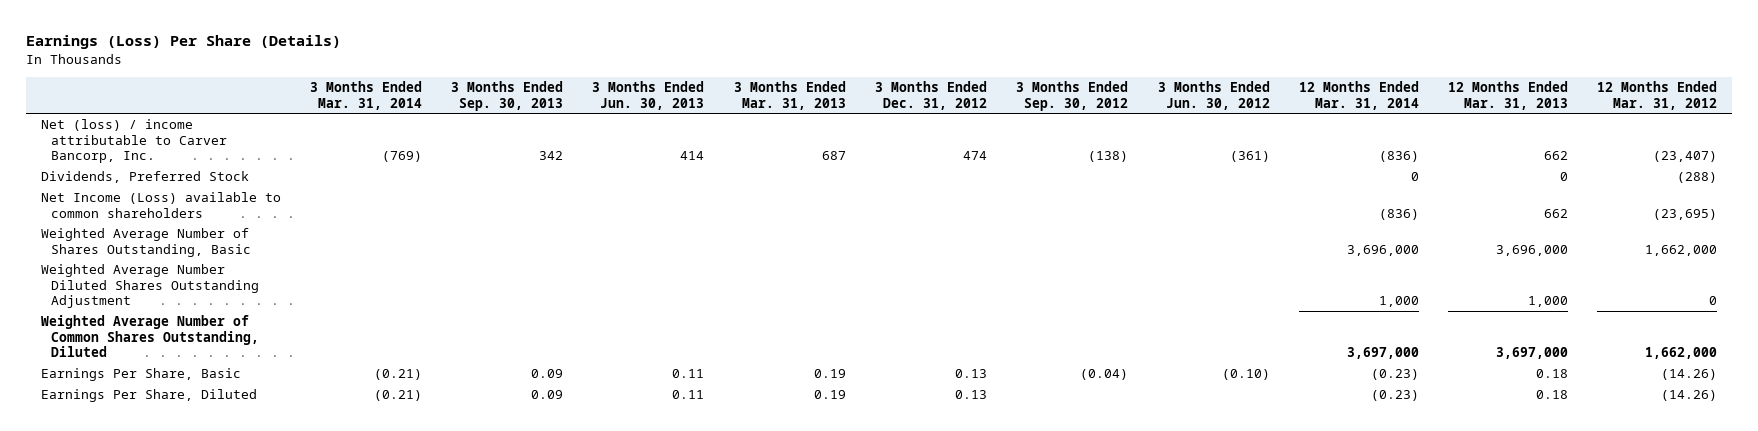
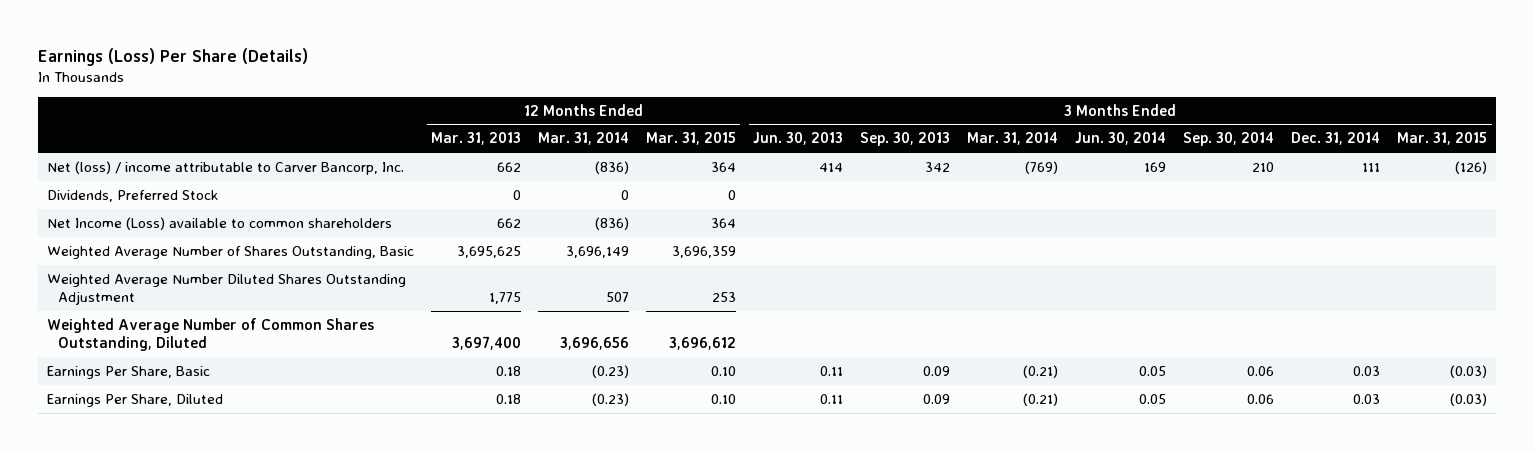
[733,81,846,110] 3 Months Ended Mar. 31, 2013 -> none
[874,81,987,110] 3 Months Ended Dec. 31, 2012 -> none
[1016,81,1129,111] 3 Months Ended Sep. 30, 2012 -> none
[1157,81,1270,110] 3 Months Ended Jun. 30, 2012 -> none
[1597,81,1718,110] 12 Months Ended Mar. 31, 2012 -> none
none -> [646,132,737,146] Mar. 31, 2015
none -> [1075,132,1167,146] Jun. 30, 2014
none -> [1183,132,1275,147] Sep. 30, 2014
none -> [1291,132,1381,146] Dec. 31, 2014
none -> [1397,132,1488,146] Mar. 31, 2015
[1346,244,1419,256] 3,696,000 -> [566,245,630,258] 3,696,149
[1496,244,1569,256] 3,696,000 -> [457,245,522,258] 3,695,625
[1378,296,1419,308] 1,000 -> [606,292,630,303] 507
[1528,296,1569,308] 1,000 -> [489,292,522,305] 1,775
[1346,347,1419,360] 3,697,000 -> [560,337,630,351] 3,696,656
[1496,347,1569,360] 3,697,000 -> [452,336,522,351] 3,697,400

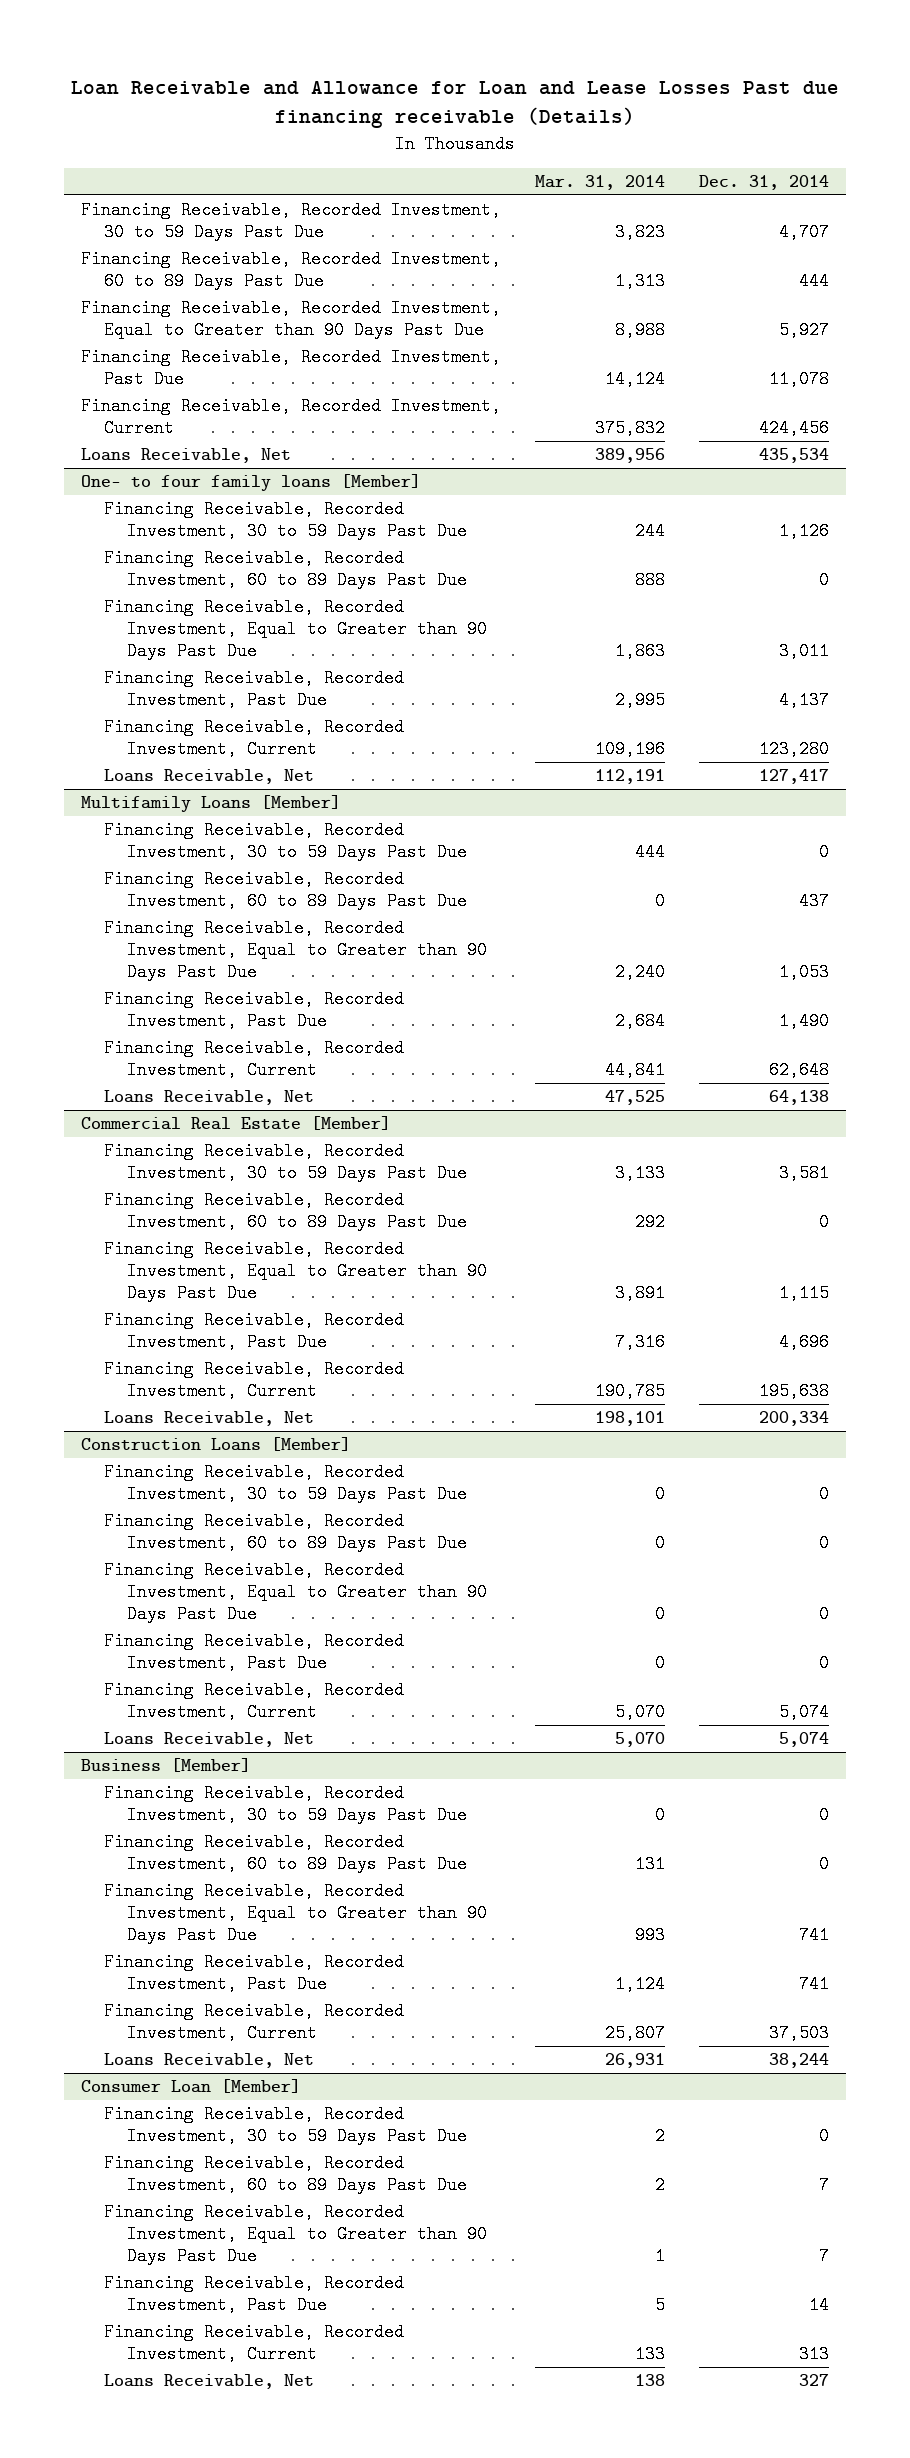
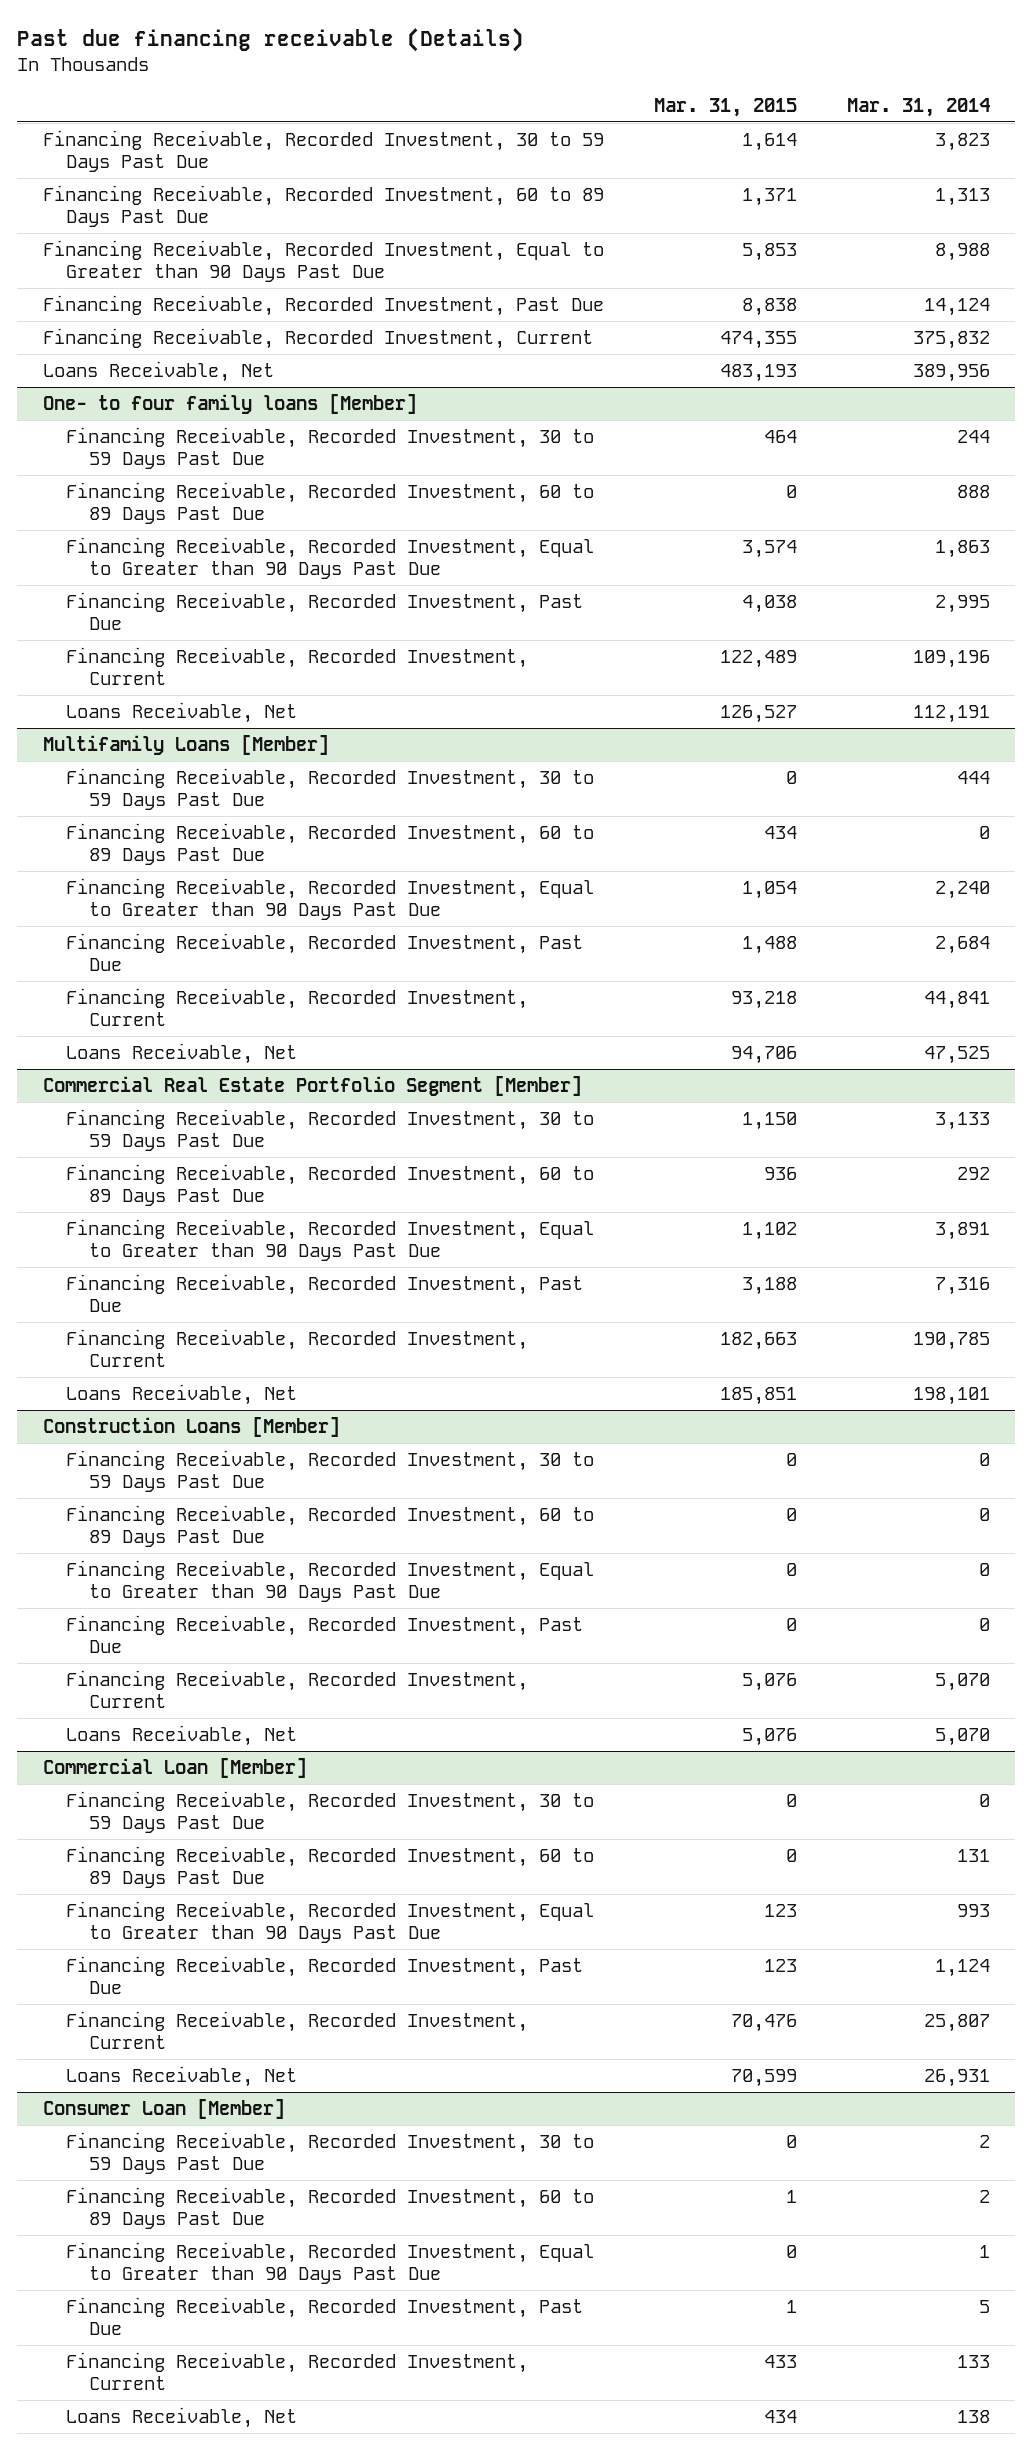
[71,80,840,129] Loan Receivable and Allowance for Loan and Lease Losses Past due financing receivable (Details) -> [17,27,525,52] Past due financing receivable (Details)
[698,175,829,191] Dec. 31, 2014 -> none
none -> [653,97,797,117] Mar. 31, 2015
[81,1116,392,1131] Commercial Real Estate [Member] -> [42,1075,582,1096] Commercial Real Estate Portfolio Segment [Member]
[81,1758,252,1773] Business [Member] -> [42,1757,307,1778] Commercial Loan [Member]

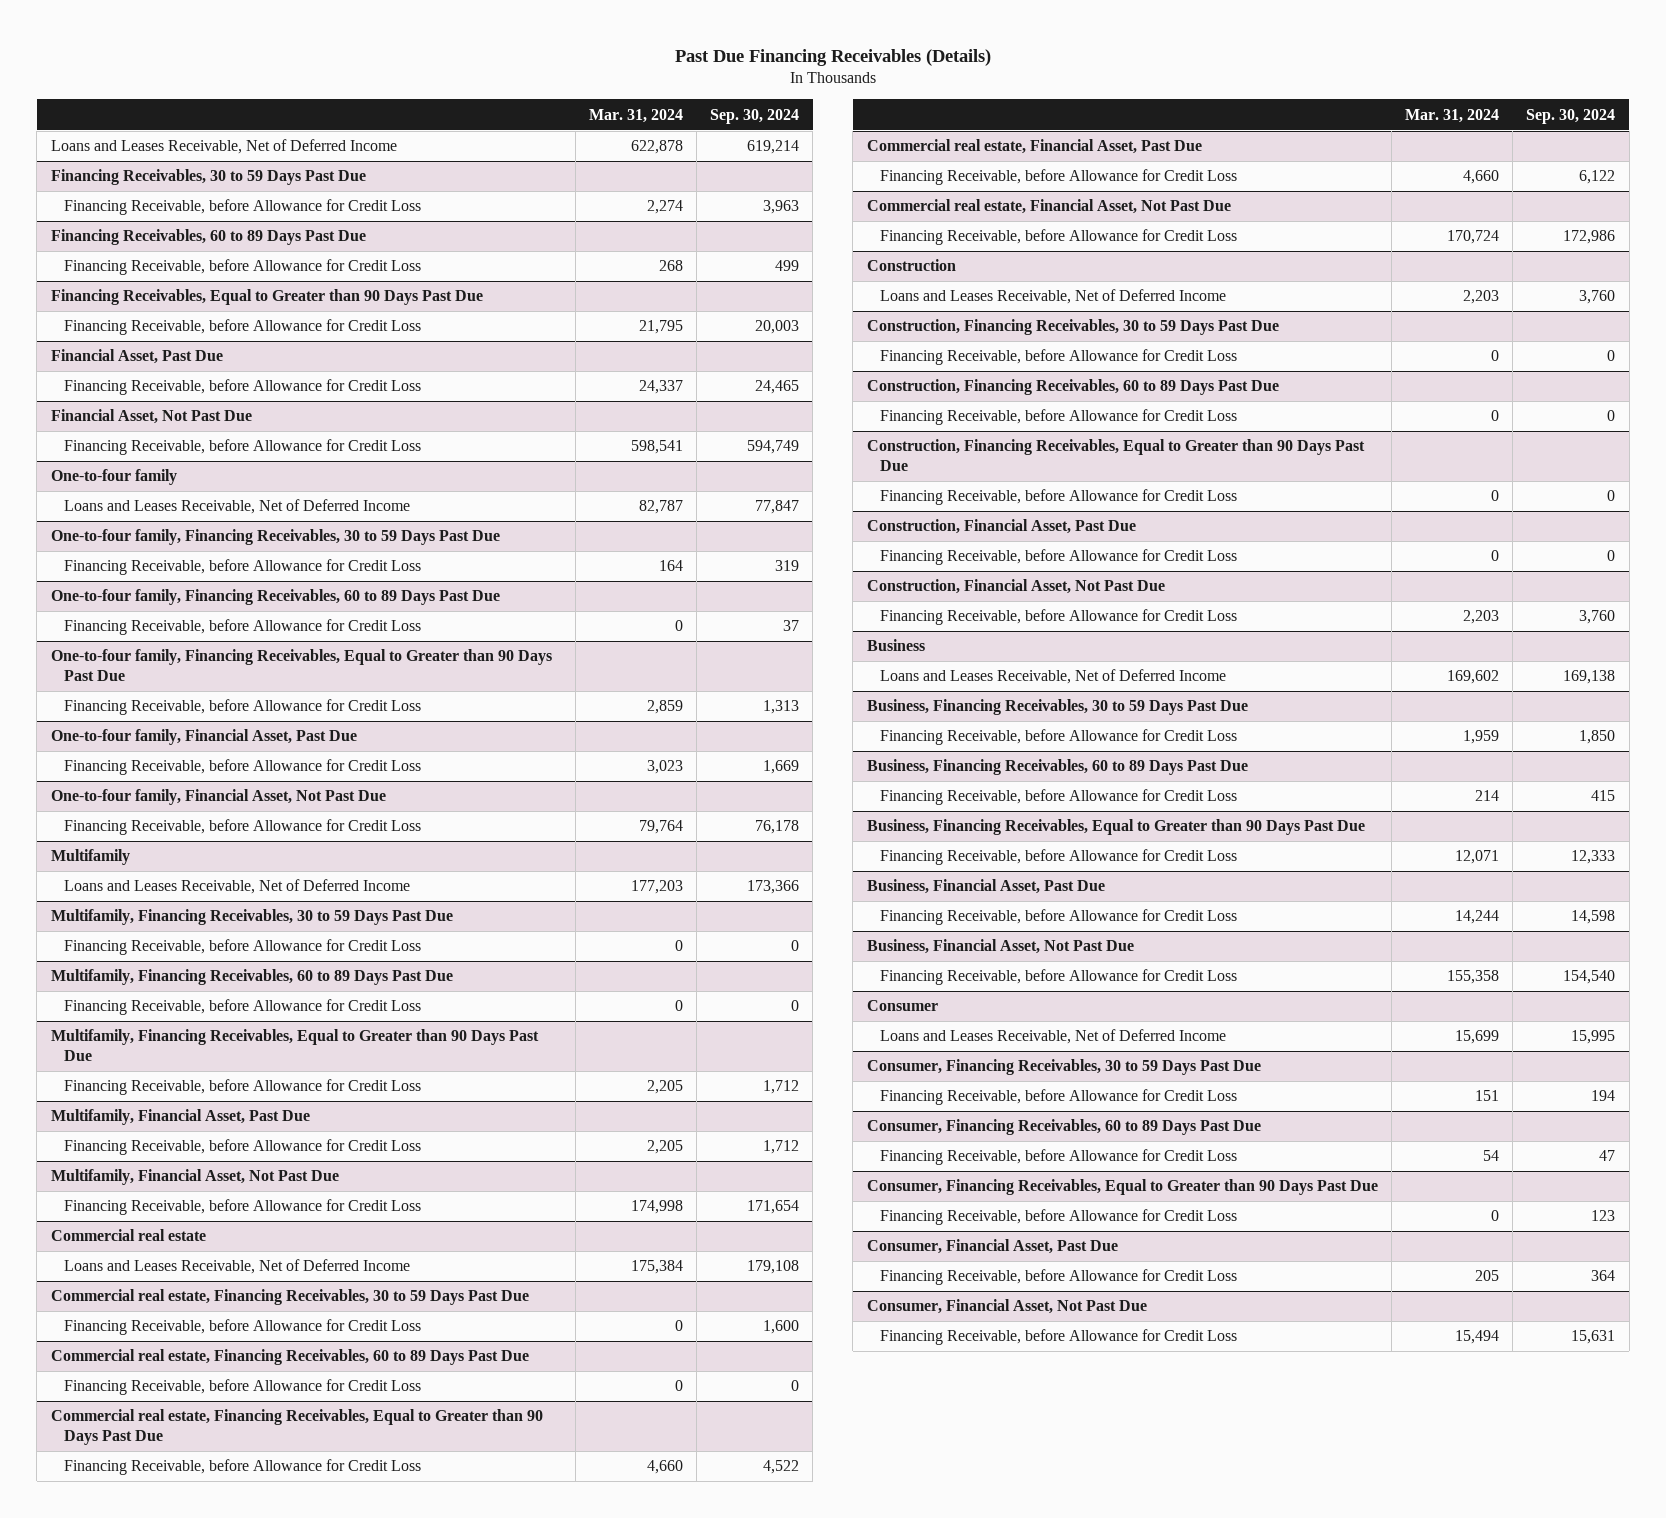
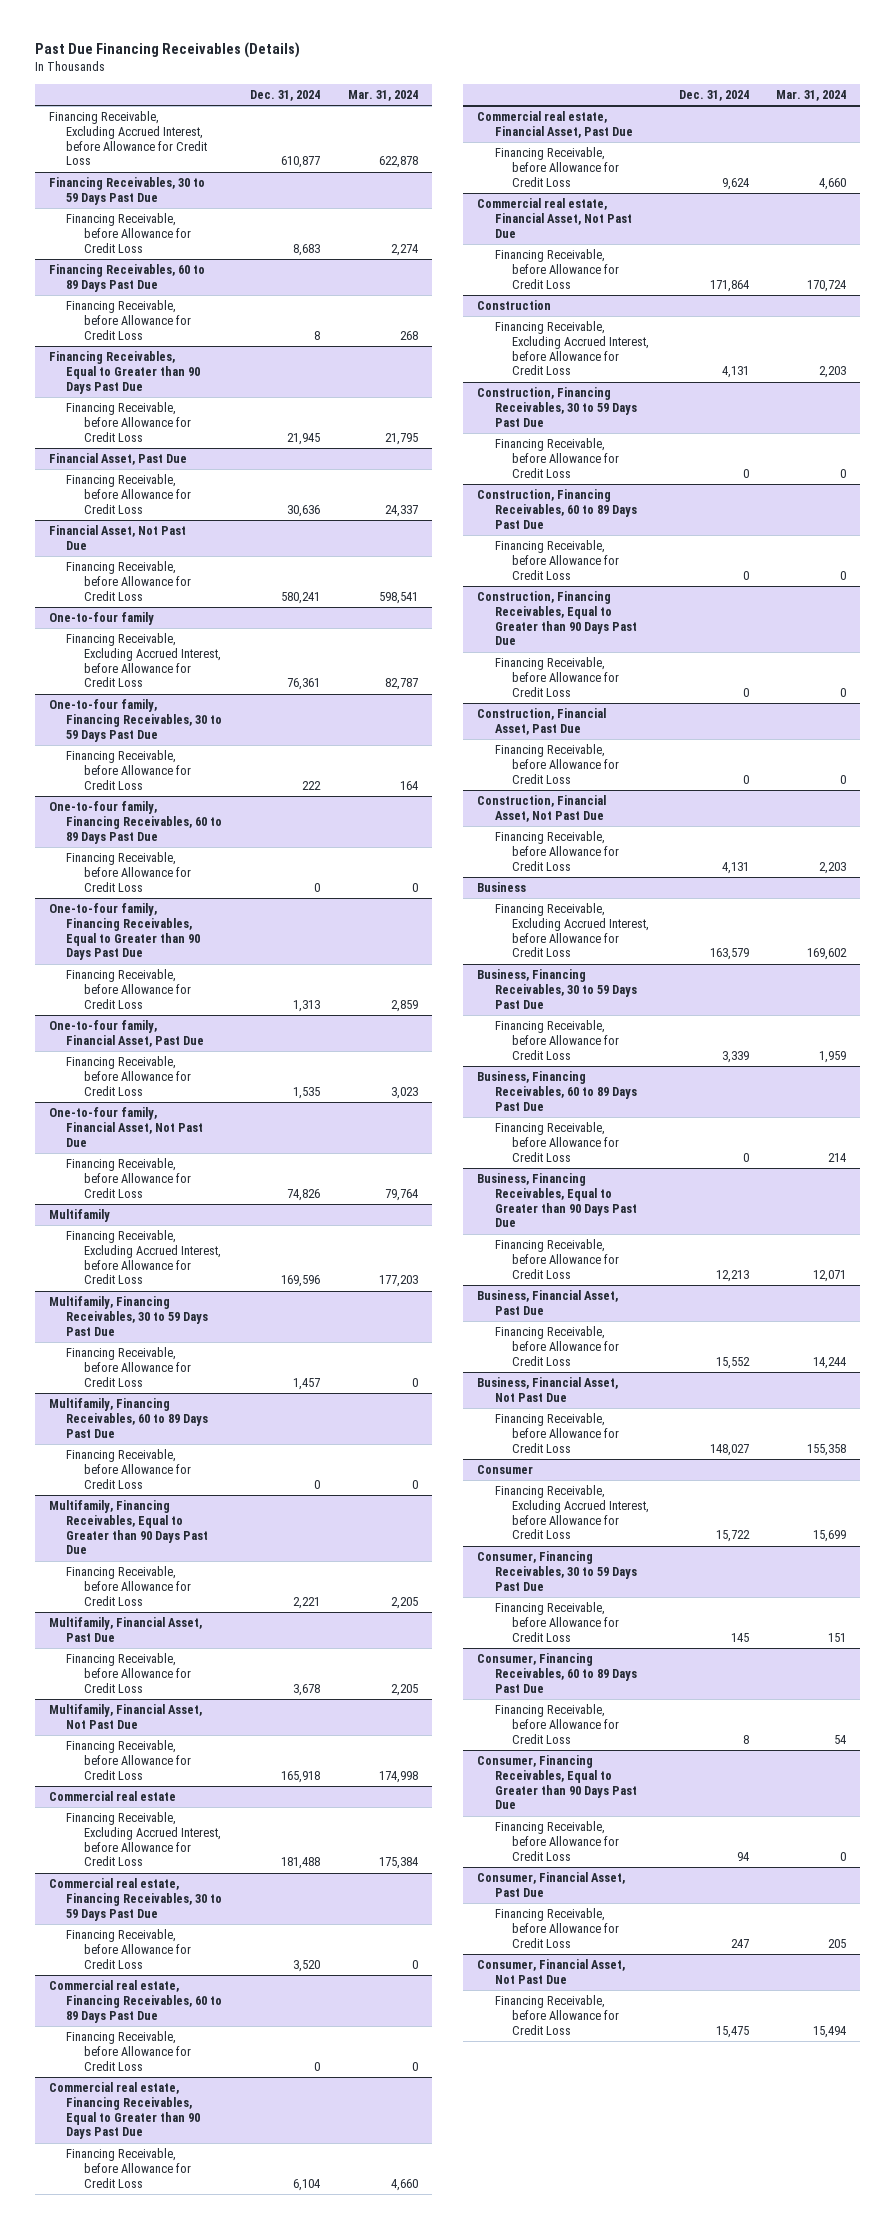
[710,108,800,124] Sep. 30, 2024 -> none
none -> [250,89,321,101] Dec. 31, 2024
[50,139,397,155] Loans and Leases Receivable, Net of Deferred Income -> [48,111,208,166] Financing Receivable, Excluding Accrued Interest, before Allowance for Credit Loss
[64,499,411,515] Loans and Leases Receivable, Net of Deferred Income -> [66,633,221,688] Financing Receivable, Excluding Accrued Interest, before Allowance for Credit Loss
[64,879,411,895] Loans and Leases Receivable, Net of Deferred Income -> [66,1230,221,1285] Financing Receivable, Excluding Accrued Interest, before Allowance for Credit Loss
[64,1259,411,1275] Loans and Leases Receivable, Net of Deferred Income -> [66,1812,221,1867] Financing Receivable, Excluding Accrued Interest, before Allowance for Credit Loss
[880,289,1227,305] Loans and Leases Receivable, Net of Deferred Income -> [494,321,650,376] Financing Receivable, Excluding Accrued Interest, before Allowance for Credit Loss
[880,669,1227,685] Loans and Leases Receivable, Net of Deferred Income -> [494,903,650,958] Financing Receivable, Excluding Accrued Interest, before Allowance for Credit Loss
[880,1029,1227,1045] Loans and Leases Receivable, Net of Deferred Income -> [494,1485,650,1540] Financing Receivable, Excluding Accrued Interest, before Allowance for Credit Loss

